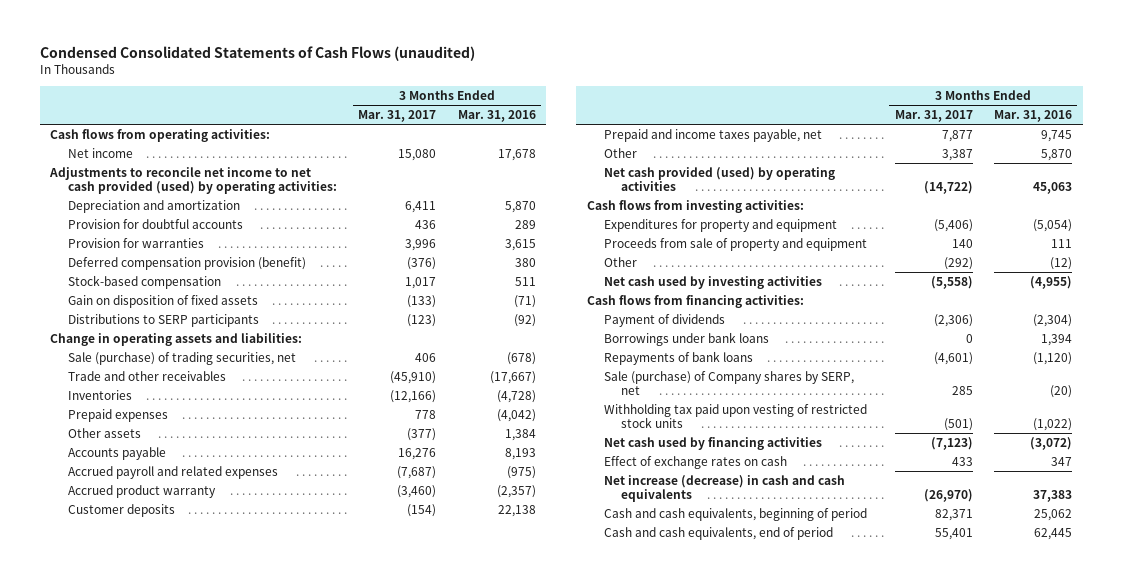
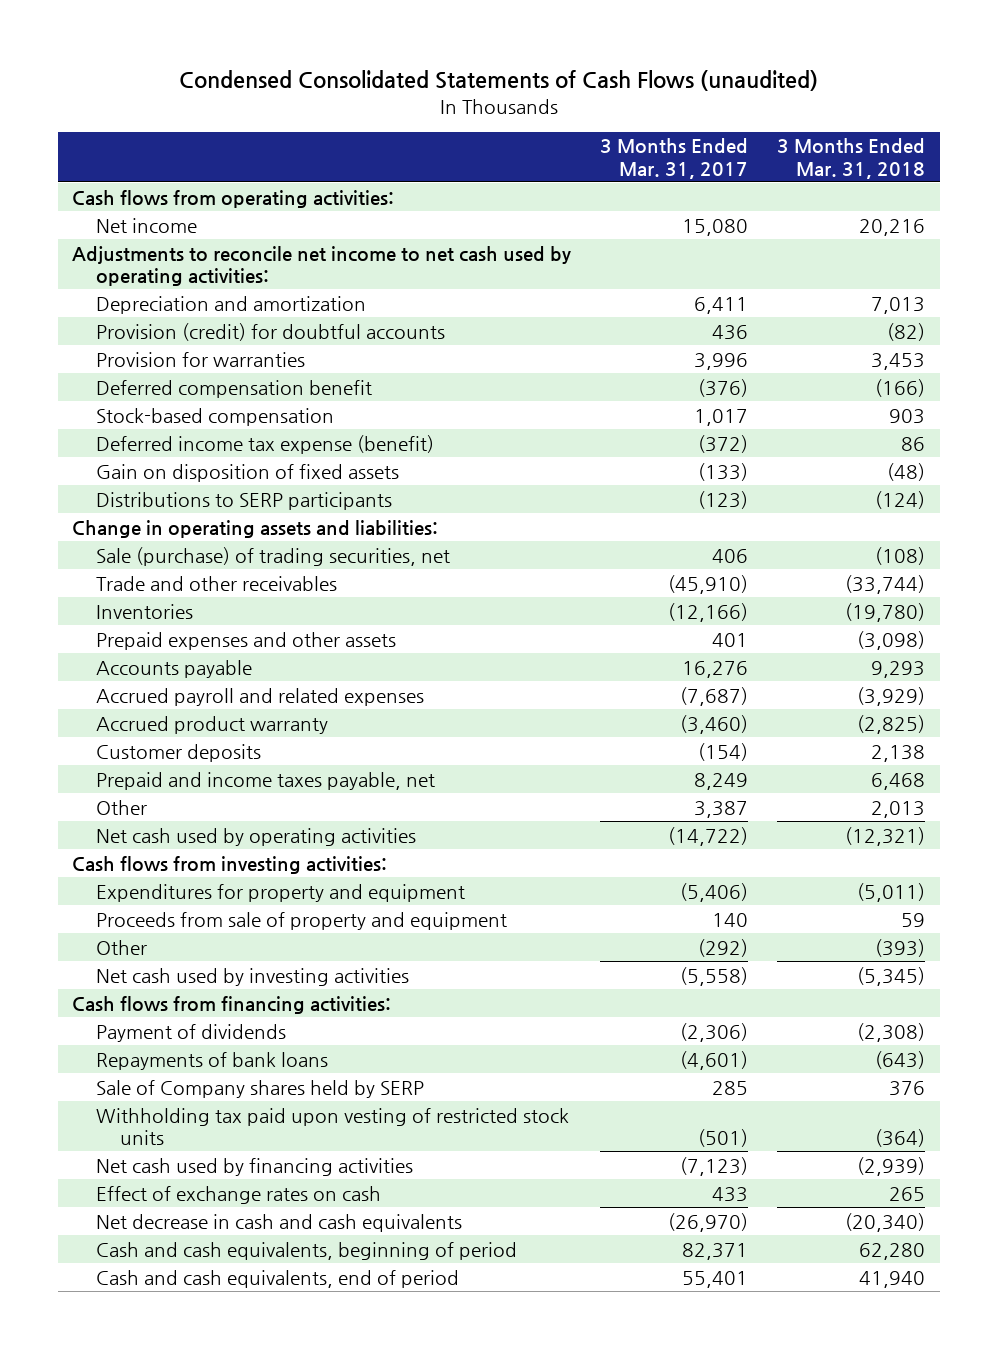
[457,110,536,123] Mar. 31, 2016 -> none
none -> [777,138,926,179] 3 Months Ended Mar. 31, 2018
[49,166,337,195] Adjustments to reconcile net income to net cash provided (used) by operating activities: -> [72,245,572,286] Adjustments to reconcile net income to net cash used by operating activities:
[67,218,243,229] Provision for doubtful accounts -> [96,322,446,341] Provision (credit) for doubtful accounts
[67,256,306,270] Deferred compensation provision (benefit) -> [96,379,373,398] Deferred compensation benefit
none -> [96,434,435,454] Deferred income tax expense (benefit)
[67,408,168,422] Prepaid expenses -> none
[67,427,141,438] Other assets -> none
none -> [96,631,397,650] Prepaid expenses and other assets
[941,129,973,142] 7,877 -> [694,772,749,790] 8,249
[604,166,836,192] Net cash provided (used) by operating activities -> [96,827,417,846] Net cash used by operating activities
[604,331,770,346] Borrowings under bank loans -> none
[604,370,855,396] Sale (purchase) of Company shares by SERP, net -> [96,1079,425,1098] Sale of Company shares held by SERP
[604,474,846,503] Net increase (decrease) in cash and cash equivalents -> [96,1213,463,1232] Net decrease in cash and cash equivalents

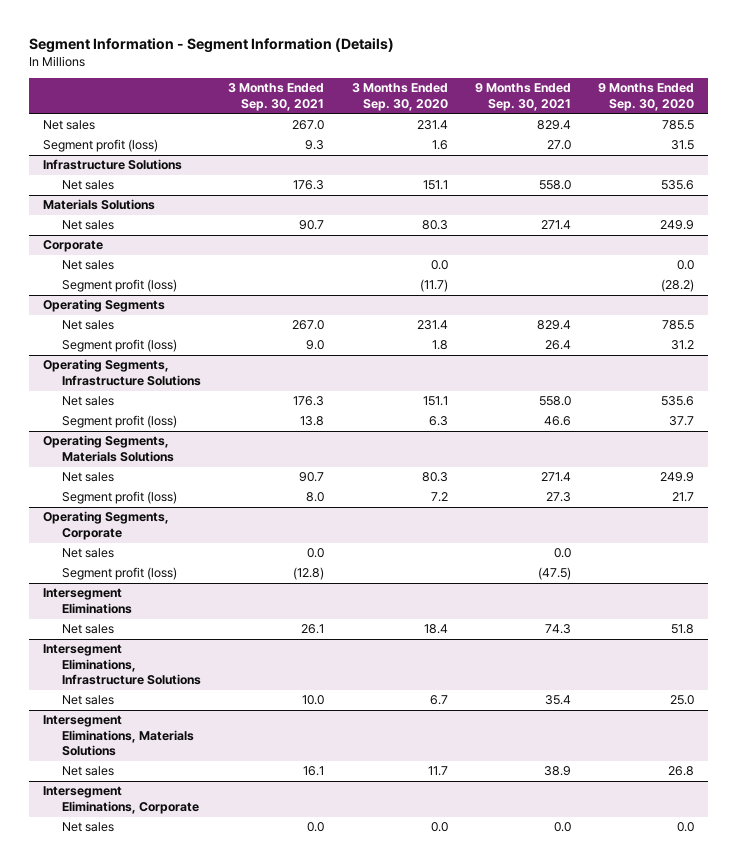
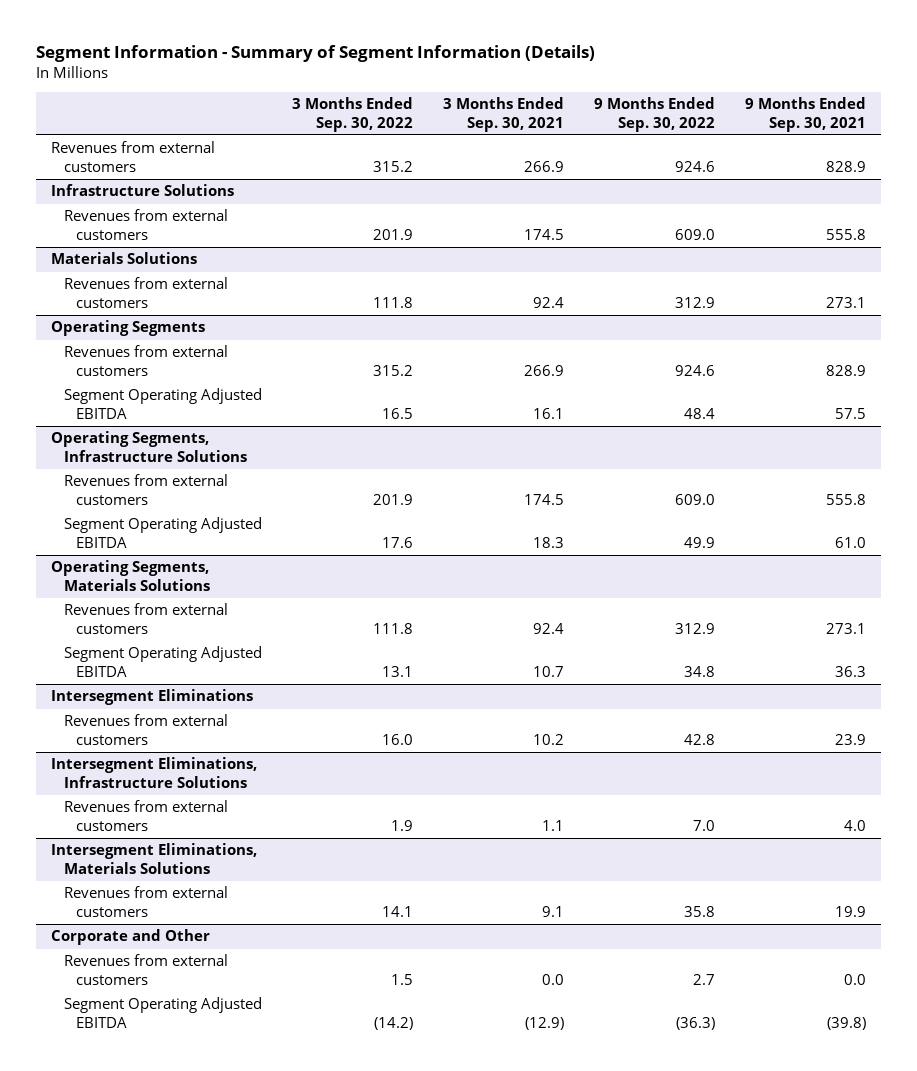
[29,37,395,53] Segment Information - Segment Information (Details) -> [35,45,595,63] Segment Information - Summary of Segment Information (Details)
[351,83,448,111] 3 Months Ended Sep. 30, 2020 -> none
[598,83,695,111] 9 Months Ended Sep. 30, 2020 -> none
none -> [291,97,413,132] 3 Months Ended Sep. 30, 2022
none -> [594,97,716,132] 9 Months Ended Sep. 30, 2022
[43,120,96,131] Net sales -> none
[43,139,159,153] Segment profit (loss) -> none
none -> [50,141,215,172] Revenues from external customers
[61,180,114,191] Net sales -> none
none -> [63,209,228,240] Revenues from external customers
[61,220,114,231] Net sales -> none
[43,240,104,253] Corporate -> none
[61,260,114,271] Net sales -> none
[61,279,177,293] Segment profit (loss) -> none
none -> [63,277,228,308] Revenues from external customers
[61,320,114,331] Net sales -> none
[61,339,177,353] Segment profit (loss) -> none
none -> [63,345,228,376] Revenues from external customers
none -> [63,388,262,419] Segment Operating Adjusted EBITDA
[61,396,114,407] Net sales -> none
[61,415,177,429] Segment profit (loss) -> none
none -> [63,474,228,505] Revenues from external customers
none -> [63,517,262,548] Segment Operating Adjusted EBITDA
[61,472,114,483] Net sales -> none
[61,491,177,505] Segment profit (loss) -> none
[43,511,170,540] Operating Segments, Corporate -> none
[61,548,114,559] Net sales -> none
[61,567,177,581] Segment profit (loss) -> none
none -> [63,603,228,634] Revenues from external customers
none -> [63,646,262,677] Segment Operating Adjusted EBITDA
[61,624,114,635] Net sales -> none
none -> [63,714,228,745] Revenues from external customers
[61,695,114,706] Net sales -> none
none -> [63,800,228,831] Revenues from external customers
[61,766,114,777] Net sales -> none
[43,786,199,814] Intersegment Eliminations, Corporate -> none
none -> [63,886,228,917] Revenues from external customers
none -> [50,929,210,946] Corporate and Other
[61,822,114,833] Net sales -> [63,954,228,985] Revenues from external customers
none -> [63,997,262,1028] Segment Operating Adjusted EBITDA

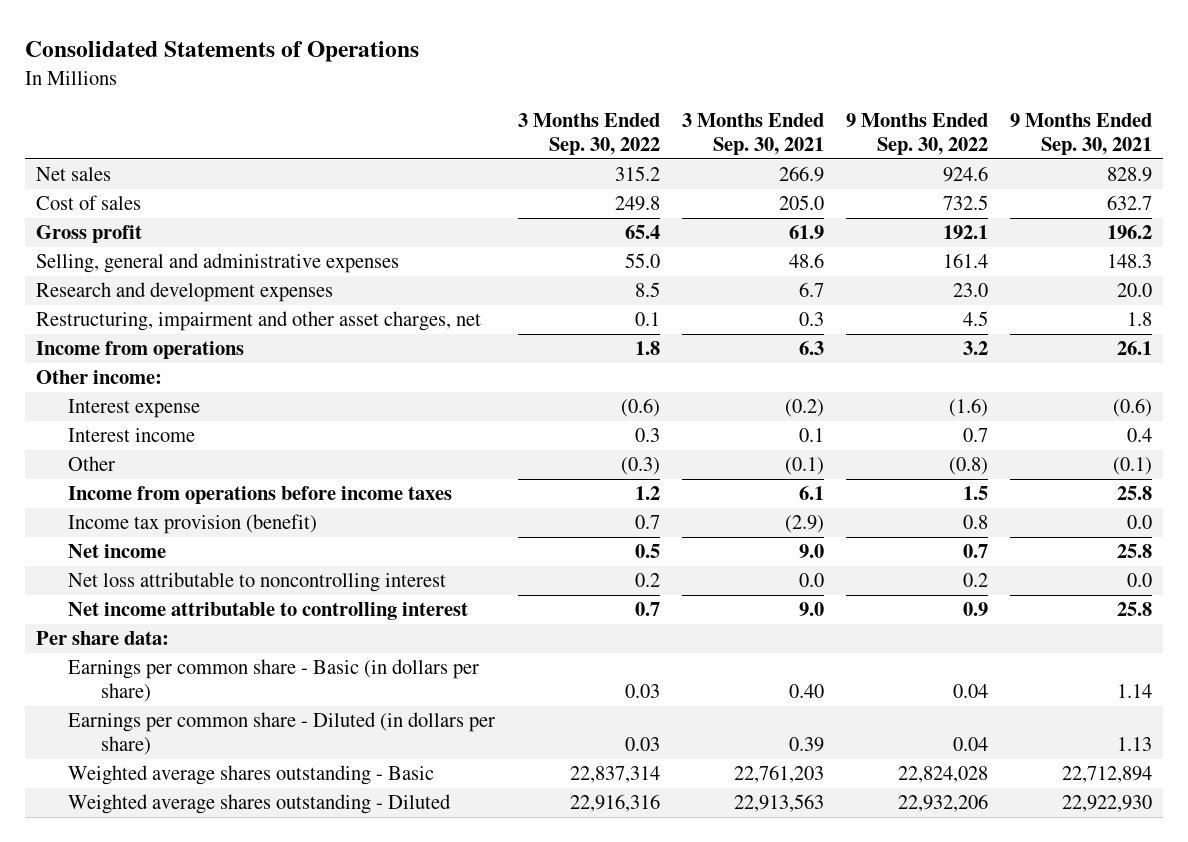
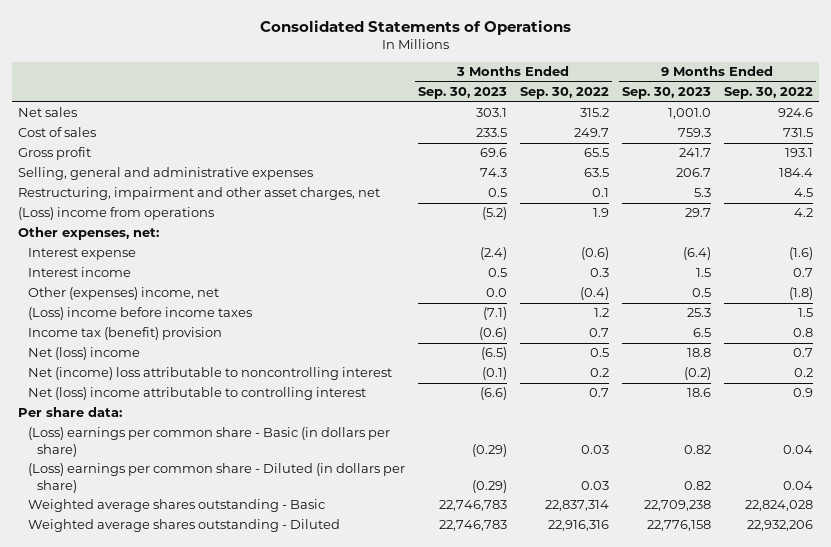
[681,112,824,155] 3 Months Ended Sep. 30, 2021 -> none
[1010,112,1153,155] 9 Months Ended Sep. 30, 2021 -> none
none -> [417,87,507,100] Sep. 30, 2023
none -> [621,87,711,100] Sep. 30, 2023
[36,282,334,303] Research and development expenses -> none
[614,196,660,212] 249.8 -> [573,128,609,138] 249.7
[943,195,989,211] 732.5 -> [782,128,813,138] 731.5
[624,225,660,240] 65.4 -> [583,148,609,158] 65.5
[943,225,989,240] 192.1 -> [784,148,813,158] 193.1
[624,253,660,269] 55.0 -> [583,168,609,178] 63.5
[943,253,989,269] 161.4 -> [778,168,813,178] 184.4
[36,341,245,360] Income from operations -> [18,207,215,221] (Loss) income from operations
[634,341,660,356] 1.8 -> [592,208,609,218] 1.9
[963,341,989,356] 3.2 -> [793,208,813,218] 4.2
[36,370,163,385] Other income: -> [18,227,160,241] Other expenses, net:
[68,456,116,472] Other -> [27,287,219,301] Other (expenses) income, net
[620,457,660,476] (0.3) -> [579,287,609,301] (0.4)
[949,457,989,476] (0.8) -> [788,287,813,301] (1.8)
[68,486,453,505] Income from operations before income taxes -> [27,307,252,321] (Loss) income before income taxes
[68,514,318,535] Income tax provision (benefit) -> [27,327,222,341] Income tax (benefit) provision
[68,544,167,559] Net income -> [27,347,140,361] Net (loss) income
[68,572,447,593] Net loss attributable to noncontrolling interest -> [27,367,392,381] Net (income) loss attributable to noncontrolling interest
[68,602,469,621] Net income attributable to controlling interest -> [27,387,366,401] Net (loss) income attributable to controlling interest
[68,659,480,703] Earnings per common share - Basic (in dollars per share) -> [27,427,390,457] (Loss) earnings per common share - Basic (in dollars per share)
[68,712,496,756] Earnings per common share - Diluted (in dollars per share) -> [27,463,405,493] (Loss) earnings per common share - Diluted (in dollars per share)

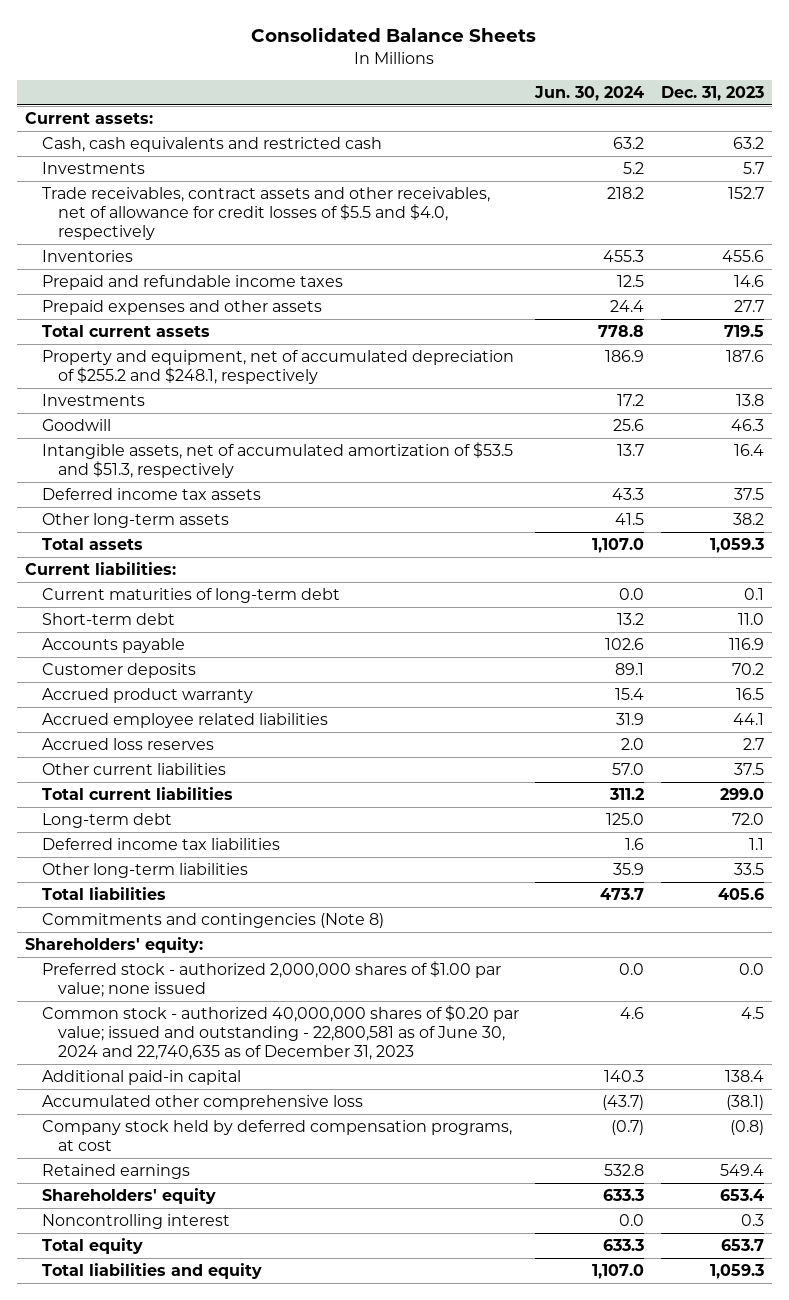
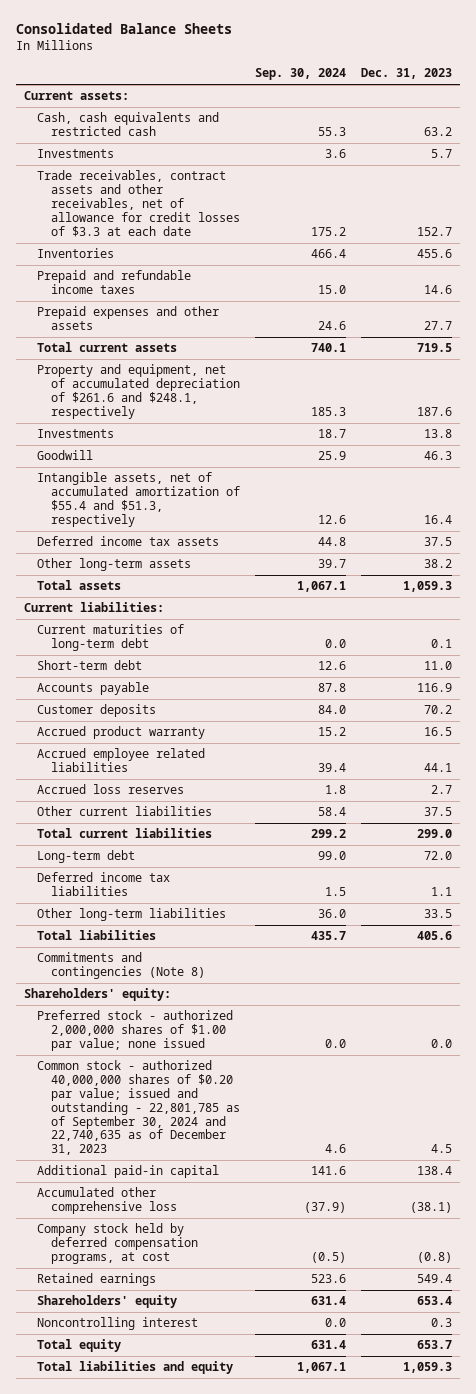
[534,85,645,101] Jun. 30, 2024 -> none
none -> [255,68,347,81] Sep. 30, 2024
[41,187,490,240] Trade receivables, contract assets and other receivables, net of allowance for credit losses of $5.5 and $4.0, respectively -> [37,170,241,237] Trade receivables, contract assets and other receivables, net of allowance for credit losses of $3.3 at each date
[41,350,514,384] Property and equipment, net of accumulated depreciation of $255.2 and $248.1, respectively -> [37,364,241,419] Property and equipment, net of accumulated depreciation of $261.6 and $248.1, respectively
[41,442,513,478] Intangible assets, net of accumulated amortization of $53.5 and $51.3, respectively -> [37,472,241,527] Intangible assets, net of accumulated amortization of $55.4 and $51.3, respectively
[41,1005,519,1060] Common stock - authorized 40,000,000 shares of $0.20 par value; issued and outstanding - 22,800,581 as of June 30, 2024 and 22,740,635 as of December 31, 2023 -> [37,1060,241,1156] Common stock - authorized 40,000,000 shares of $0.20 par value; issued and outstanding - 22,801,785 as of September 30, 2024 and 22,740,635 as of December 31, 2023

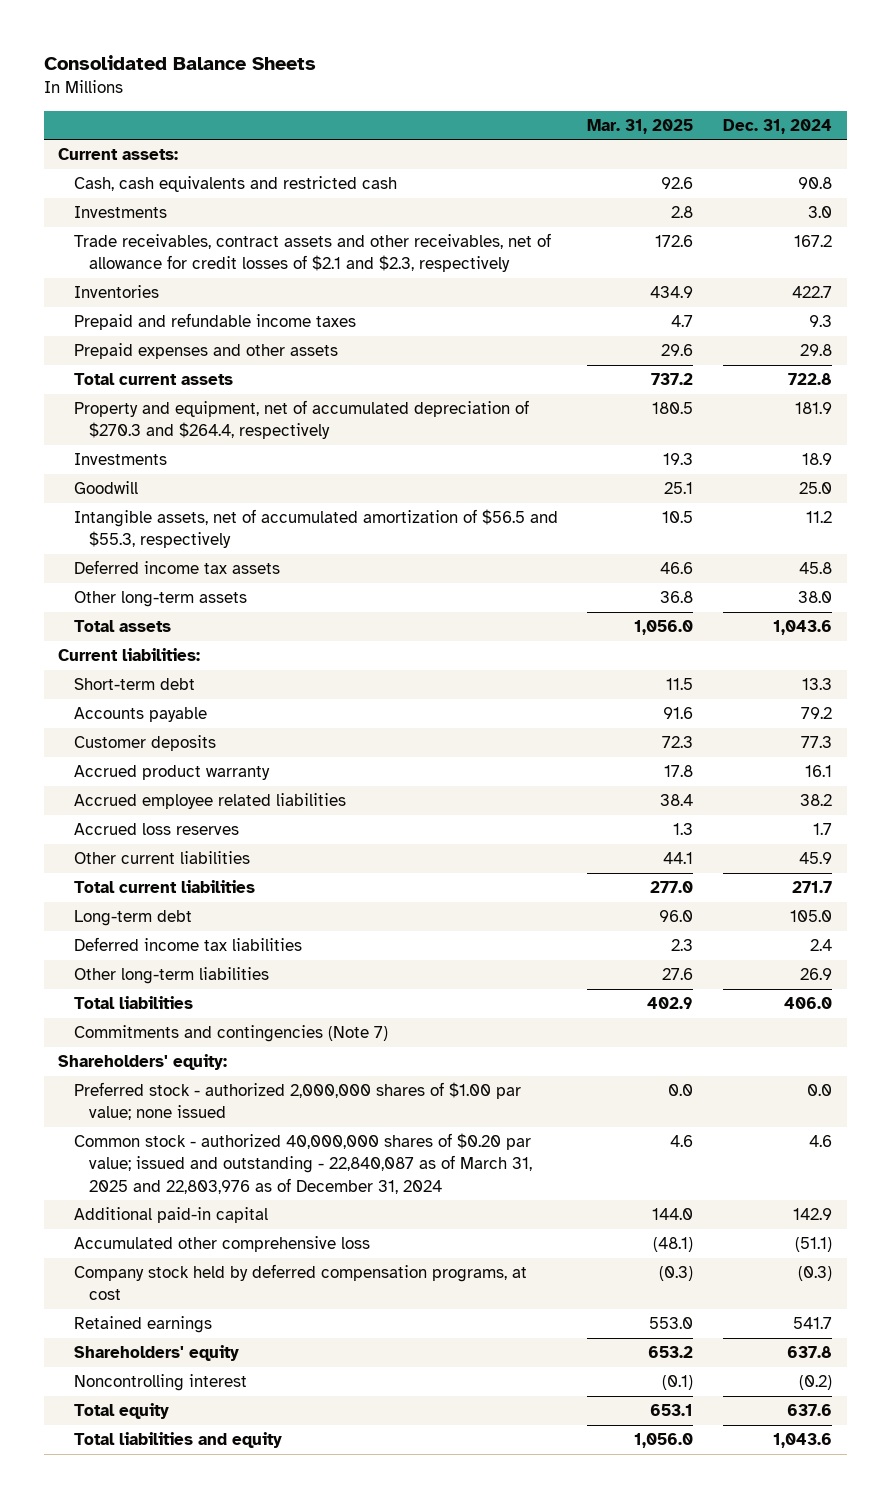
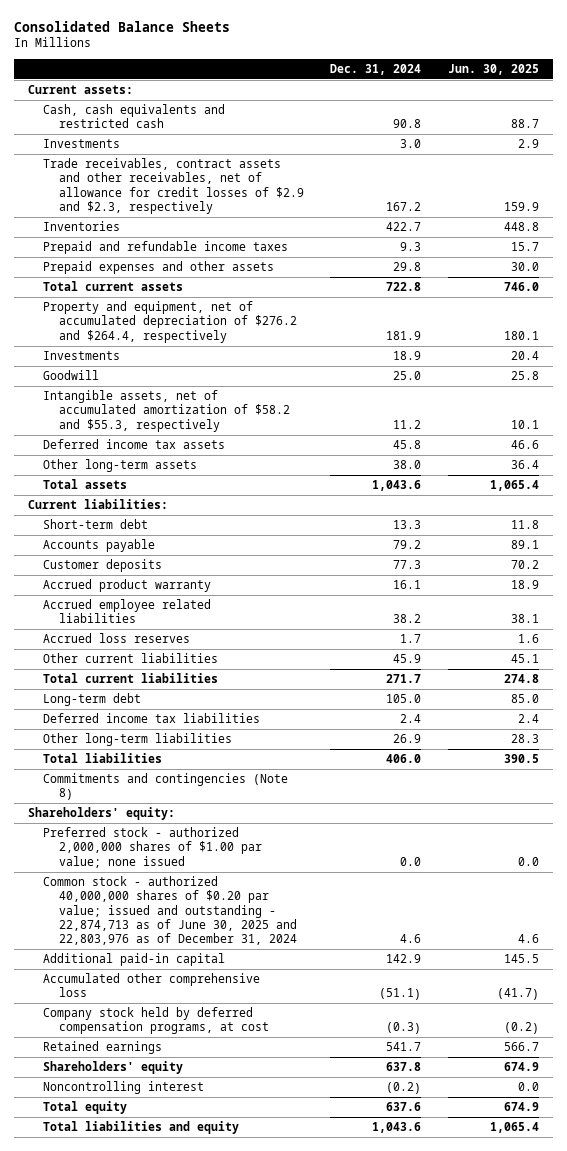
[587,118,694,134] Mar. 31, 2025 -> none
none -> [448,63,540,75] Jun. 30, 2025
[73,233,551,273] Trade receivables, contract assets and other receivables, net of allowance for credit losses of $2.1 and $2.3, respectively -> [43,158,304,214] Trade receivables, contract assets and other receivables, net of allowance for credit losses of $2.9 and $2.3, respectively
[73,400,529,440] Property and equipment, net of accumulated depreciation of $270.3 and $264.4, respectively -> [43,301,297,343] Property and equipment, net of accumulated depreciation of $276.2 and $264.4, respectively
[73,509,558,549] Intangible assets, net of accumulated amortization of $56.5 and $55.3, respectively -> [43,390,290,432] Intangible assets, net of accumulated amortization of $58.2 and $55.3, respectively
[73,1025,388,1043] Commitments and contingencies (Note 7) -> [43,773,289,801] Commitments and contingencies (Note 8)
[73,1133,533,1194] Common stock - authorized 40,000,000 shares of $0.20 par value; issued and outstanding - 22,840,087 as of March 31, 2025 and 22,803,976 as of December 31, 2024 -> [43,876,297,946] Common stock - authorized 40,000,000 shares of $0.20 par value; issued and outstanding - 22,874,713 as of June 30, 2025 and 22,803,976 as of December 31, 2024

